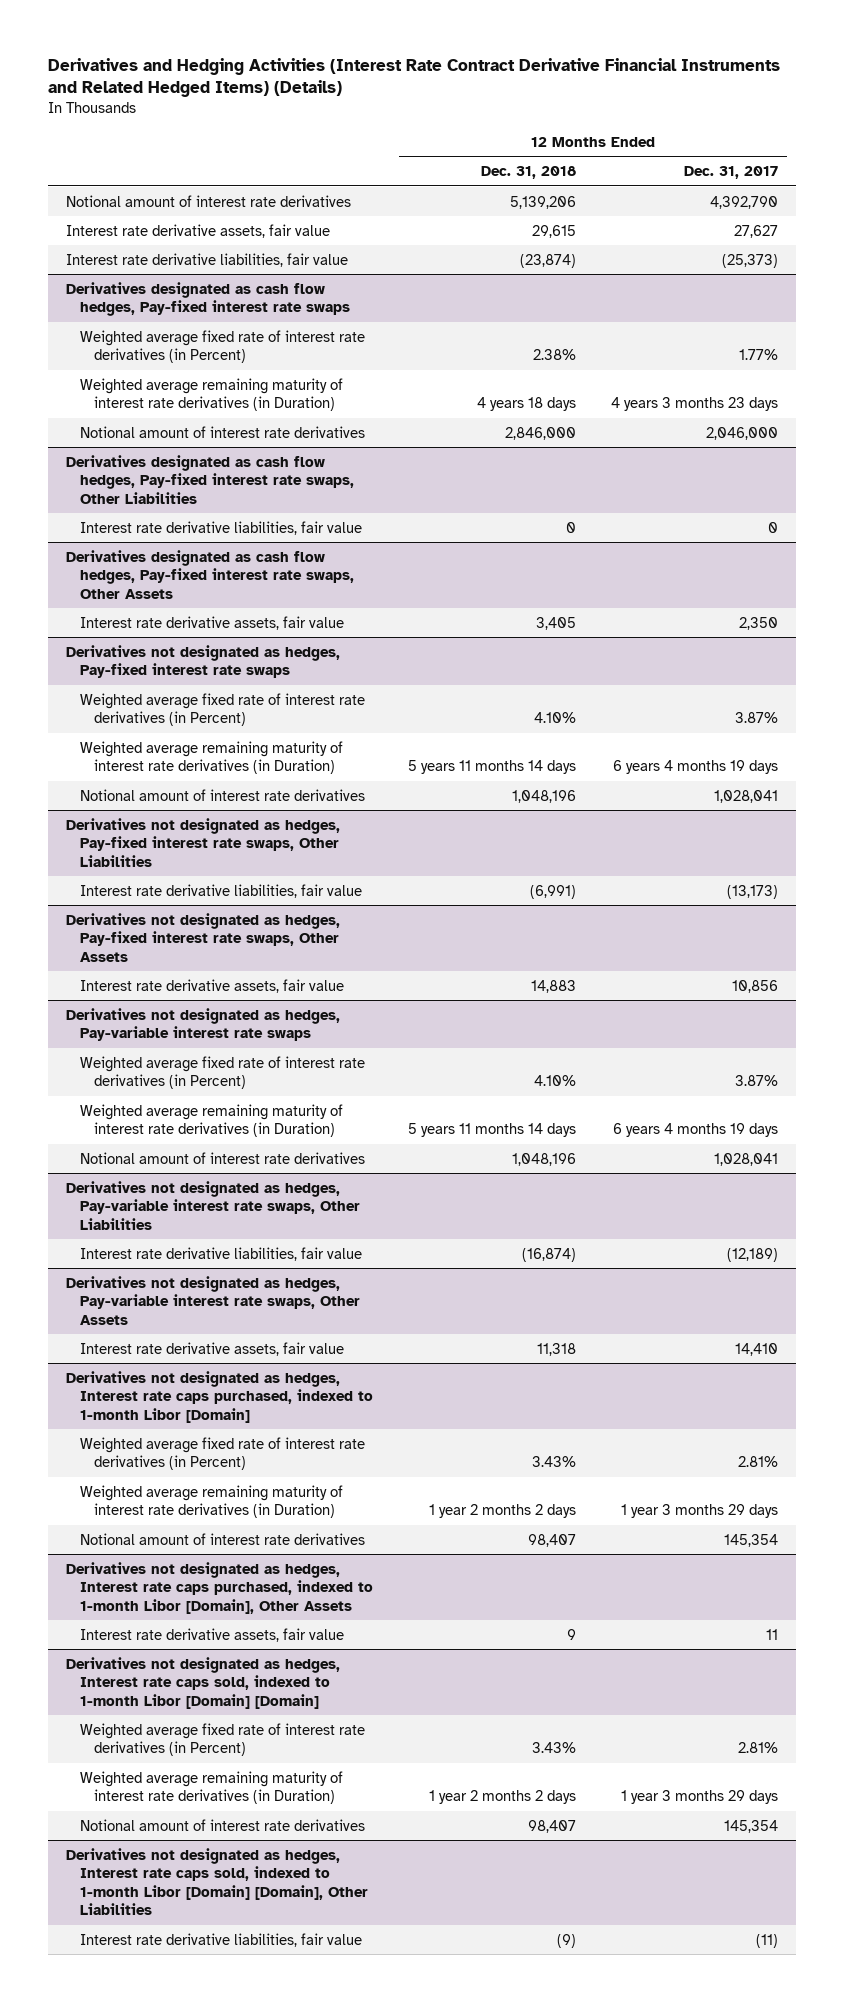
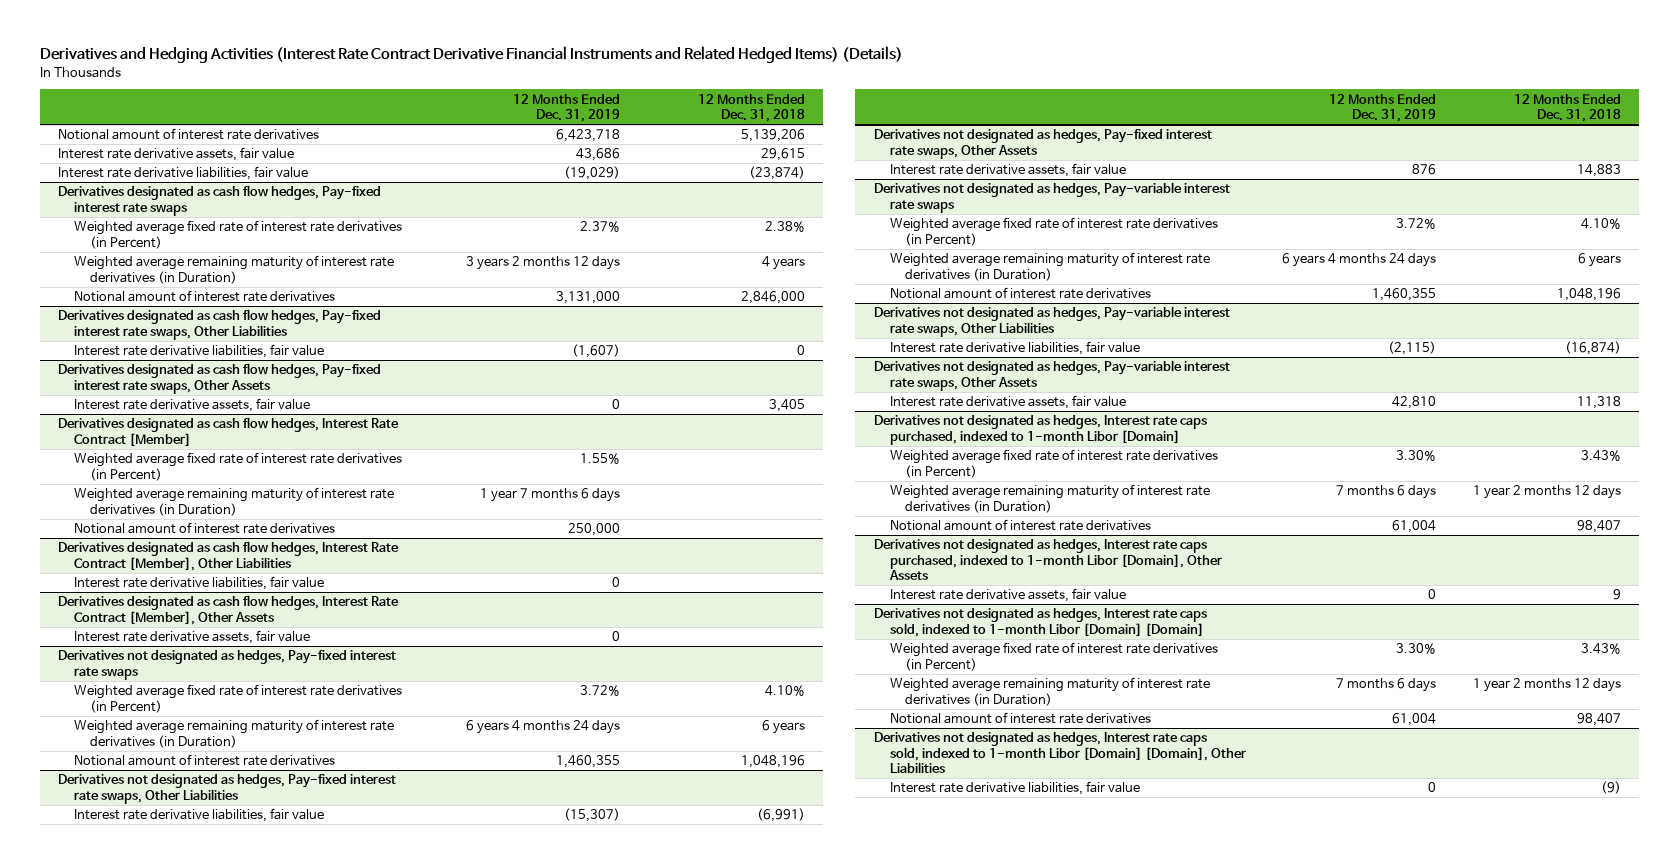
[684,166,779,180] Dec. 31, 2017 -> none
none -> [513,93,621,123] 12 Months Ended Dec. 31, 2019
[476,397,576,412] 4 years 18 days -> [762,256,806,271] 4 years
none -> [57,417,399,447] Derivatives designated as cash flow hedges, Interest Rate Contract [Member]
none -> [73,452,402,481] Weighted average fixed rate of interest rate derivatives (in Percent)
none -> [73,487,394,516] Weighted average remaining maturity of interest rate derivatives (in Duration)
none -> [73,522,335,535] Notional amount of interest rate derivatives
none -> [57,541,399,571] Derivatives designated as cash flow hedges, Interest Rate Contract [Member], Other Liabilities
none -> [73,576,324,591] Interest rate derivative liabilities, fair value
none -> [57,595,399,625] Derivatives designated as cash flow hedges, Interest Rate Contract [Member], Other Assets
none -> [73,630,310,645] Interest rate derivative assets, fair value
[407,760,576,775] 5 years 11 months 14 days -> [762,720,806,735] 6 years
[407,1123,576,1138] 5 years 11 months 14 days -> [1577,253,1621,268] 6 years
[428,1504,576,1519] 1 year 2 months 2 days -> [1472,485,1621,500] 1 year 2 months 12 days
[428,1790,576,1805] 1 year 2 months 2 days -> [1472,678,1621,693] 1 year 2 months 12 days

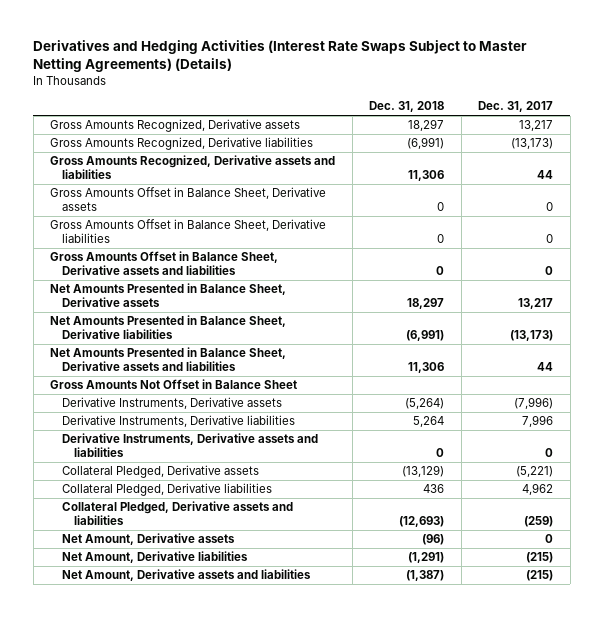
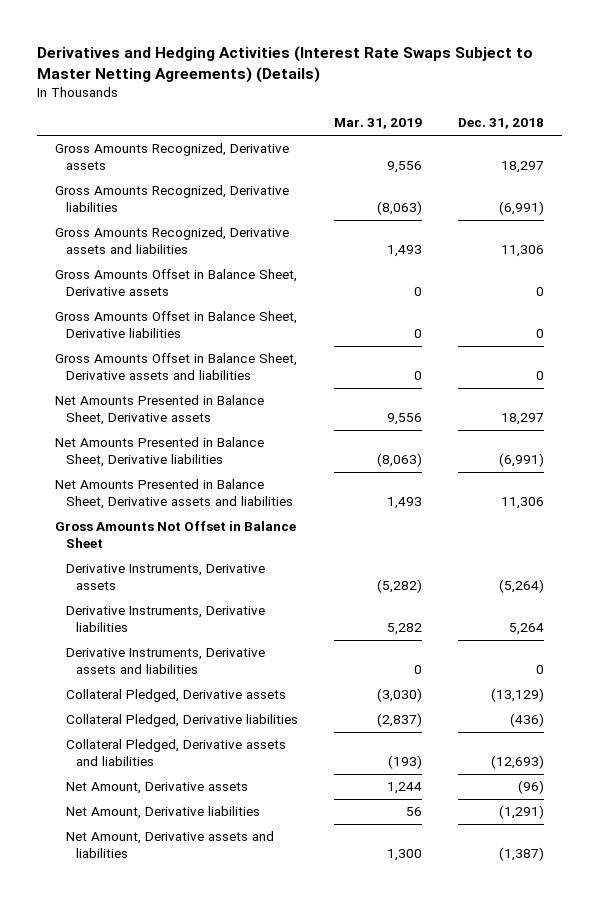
[478,101,554,113] Dec. 31, 2017 -> none
none -> [333,118,422,130] Mar. 31, 2019
[423,484,445,494] 436 -> [509,713,544,728] (436)

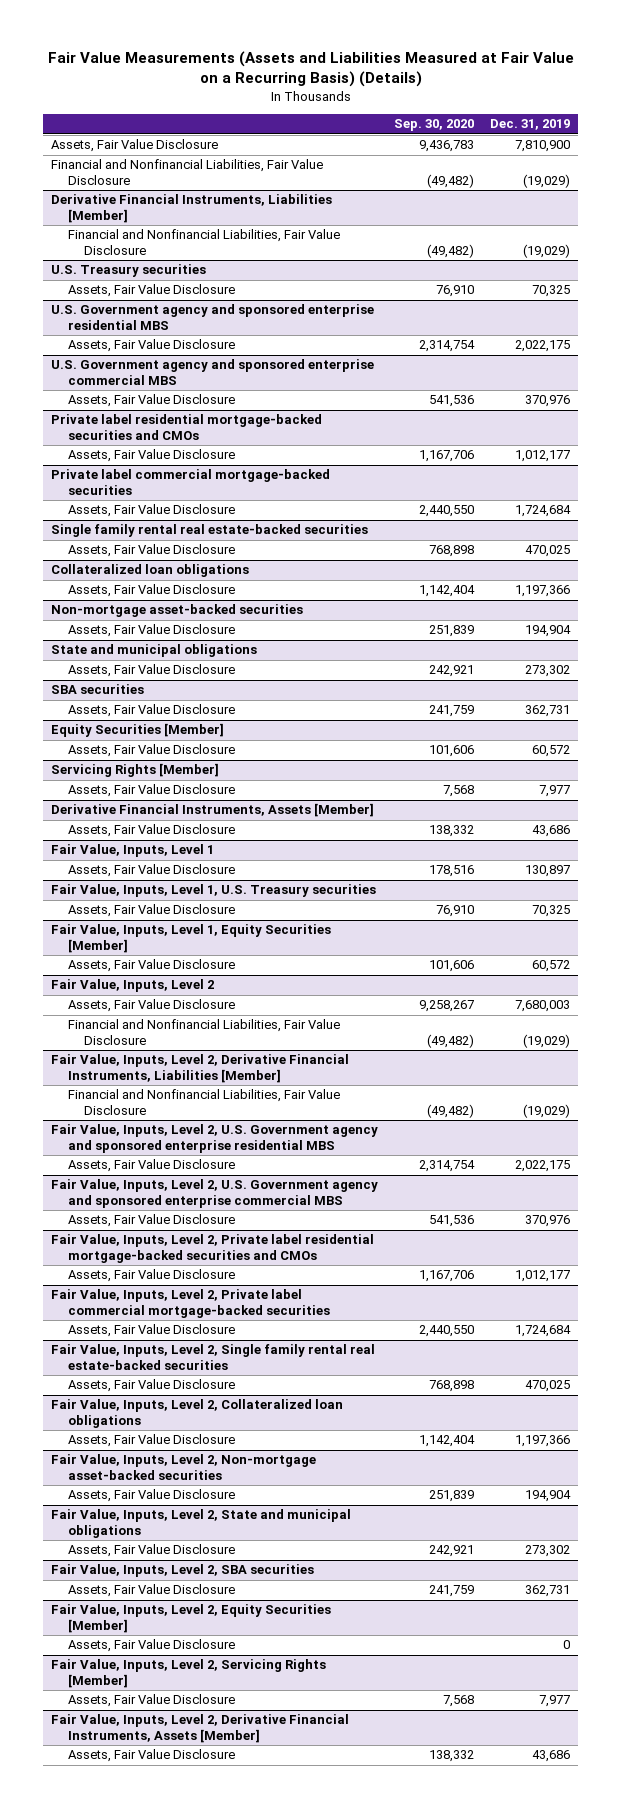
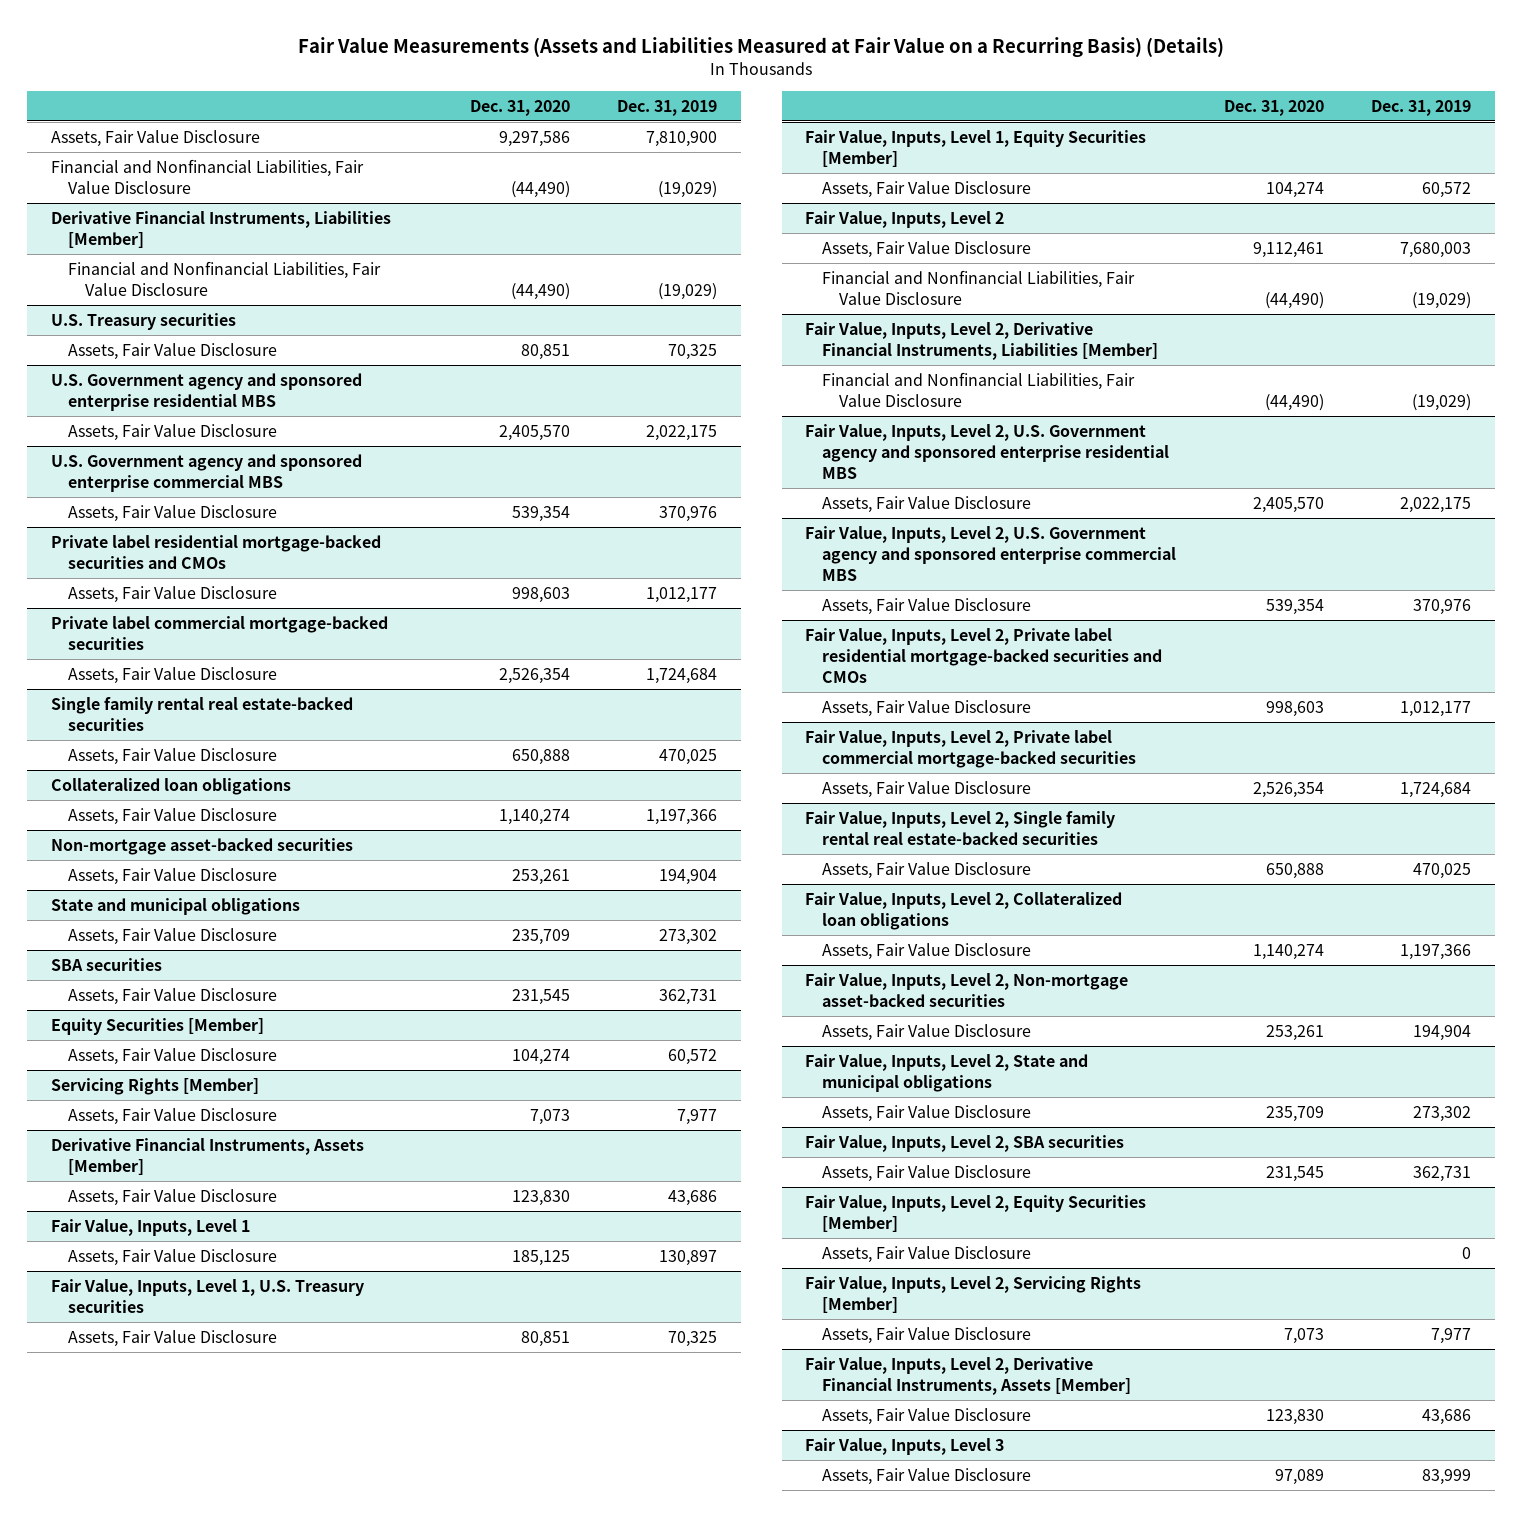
[394,119,475,132] Sep. 30, 2020 -> none
none -> [469,99,570,116] Dec. 31, 2020
none -> [805,1438,1005,1456] Fair Value, Inputs, Level 3
none -> [822,1468,1032,1486] Assets, Fair Value Disclosure

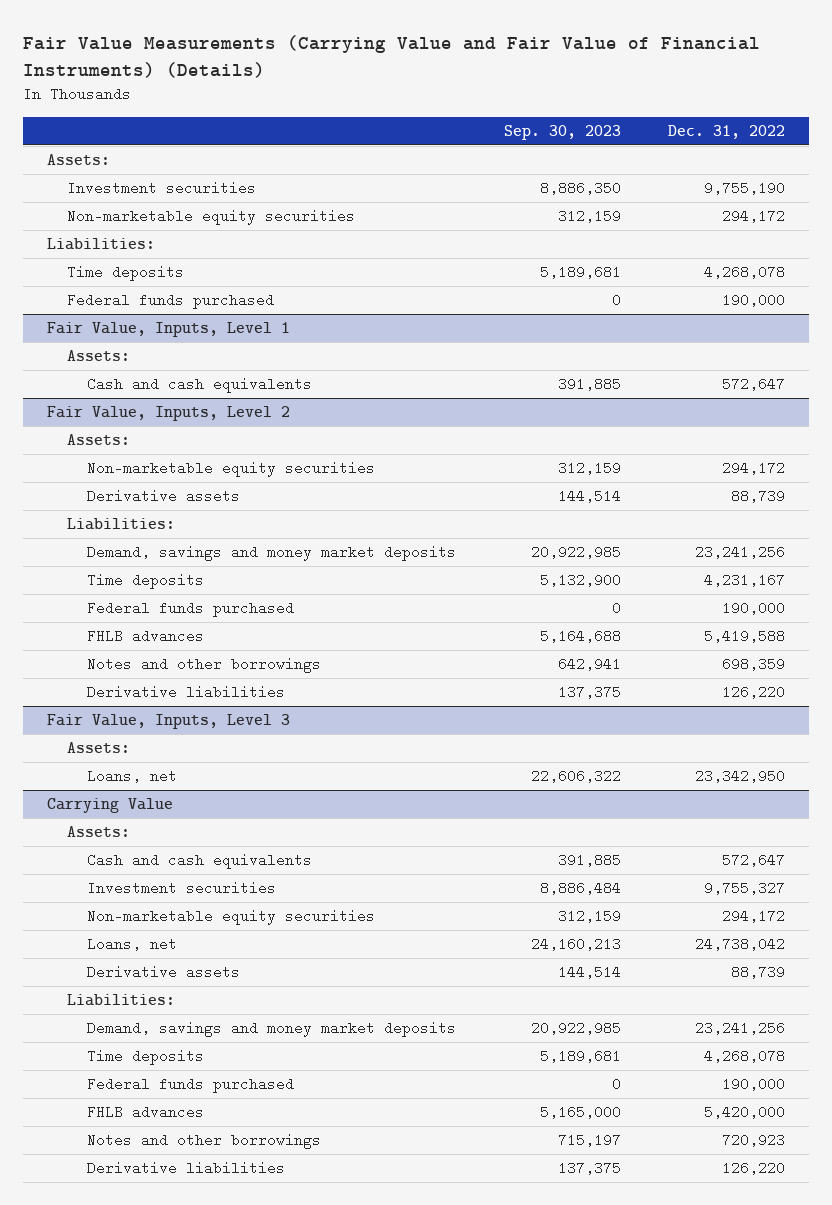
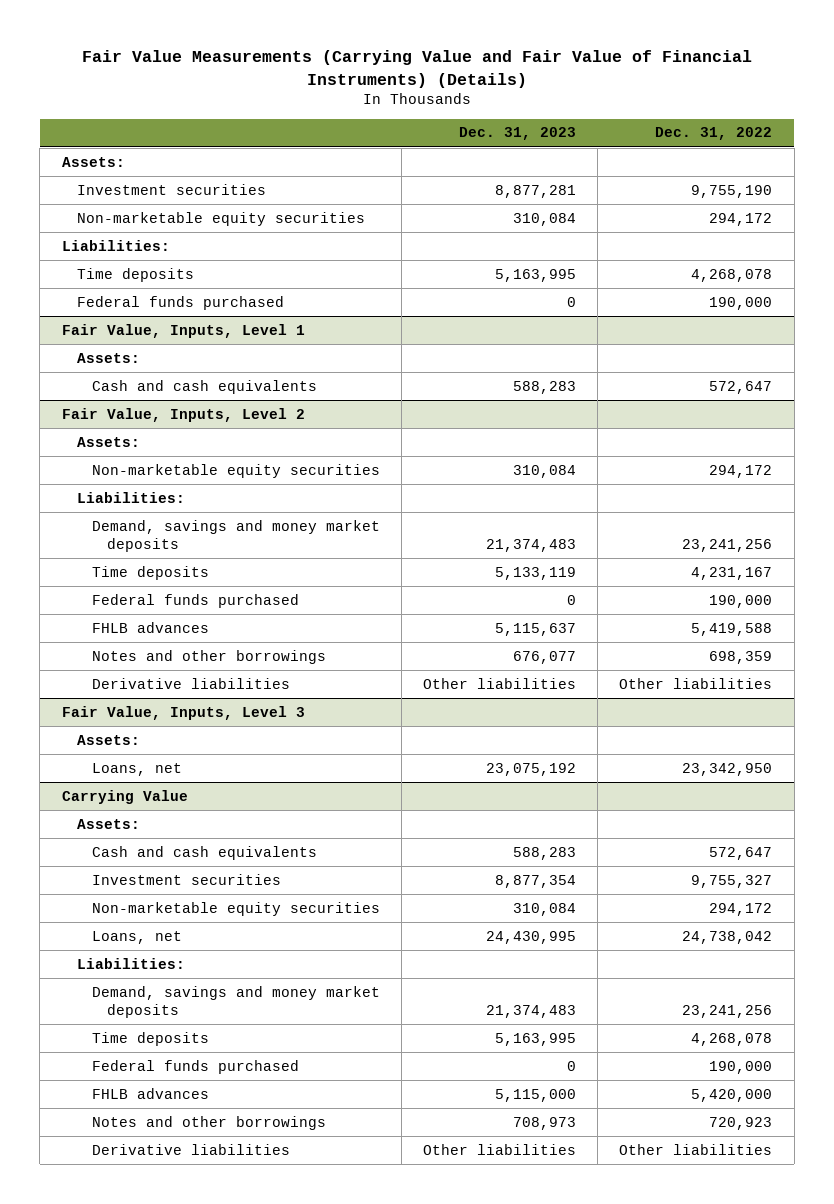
[503,125,621,141] Sep. 30, 2023 -> none
none -> [459,127,577,141] Dec. 31, 2023
[86,489,240,504] Derivative assets -> none
[722,685,786,700] 126,220 -> [619,677,773,689] Other liabilities
[86,965,240,980] Derivative assets -> none
[722,1161,786,1176] 126,220 -> [619,1143,773,1155] Other liabilities

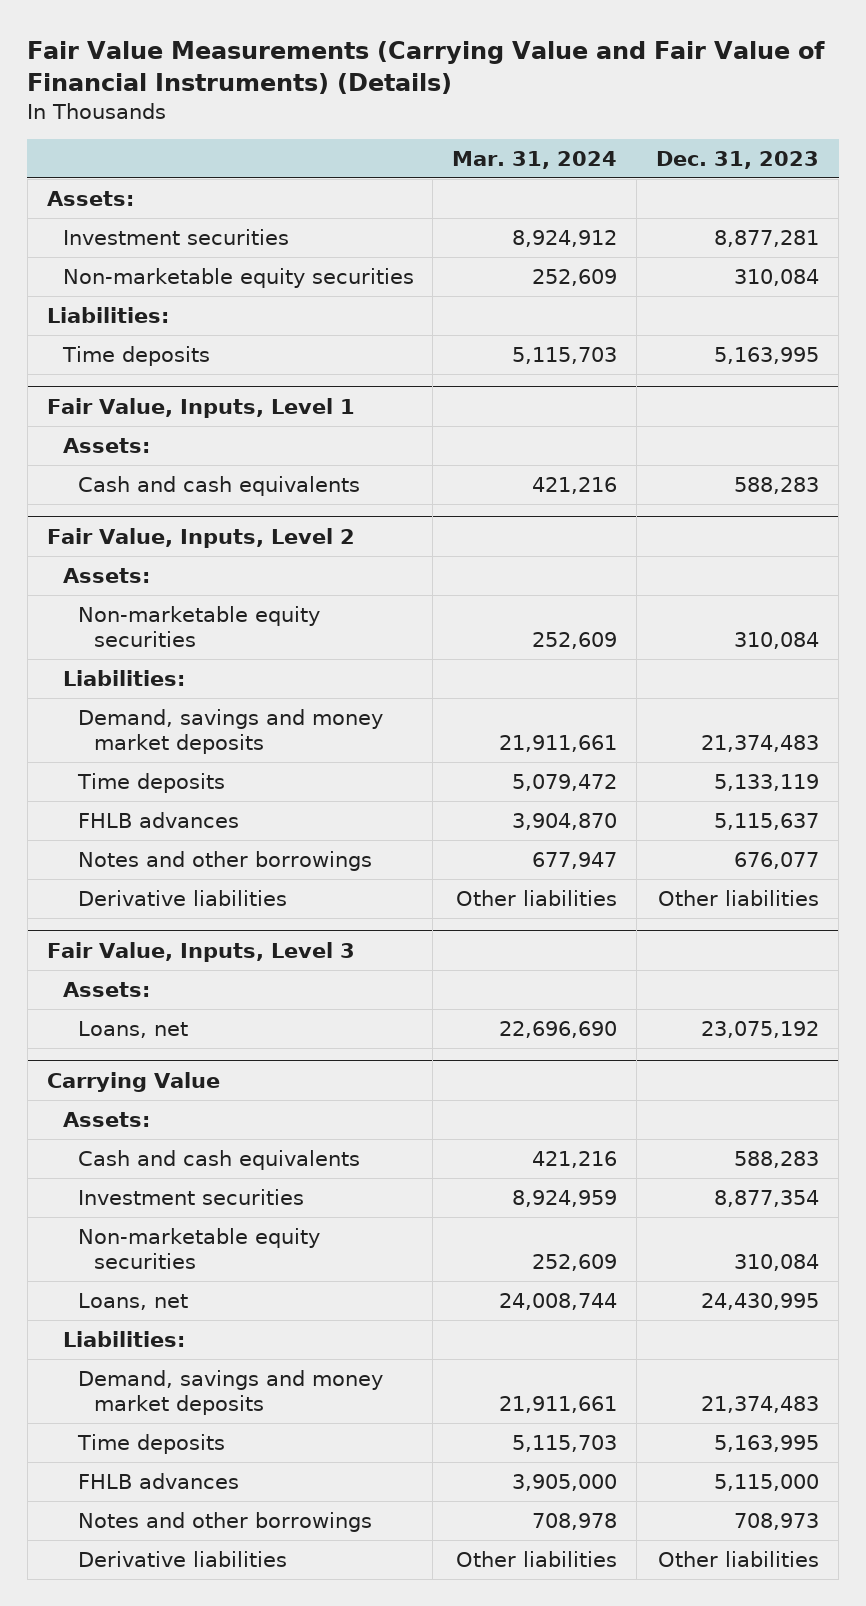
[655,127,773,141] Dec. 31, 2022 -> none
none -> [452,150,618,169] Mar. 31, 2024
[76,295,284,310] Federal funds purchased -> none
[91,593,299,608] Federal funds purchased -> none
[91,1059,299,1074] Federal funds purchased -> none

